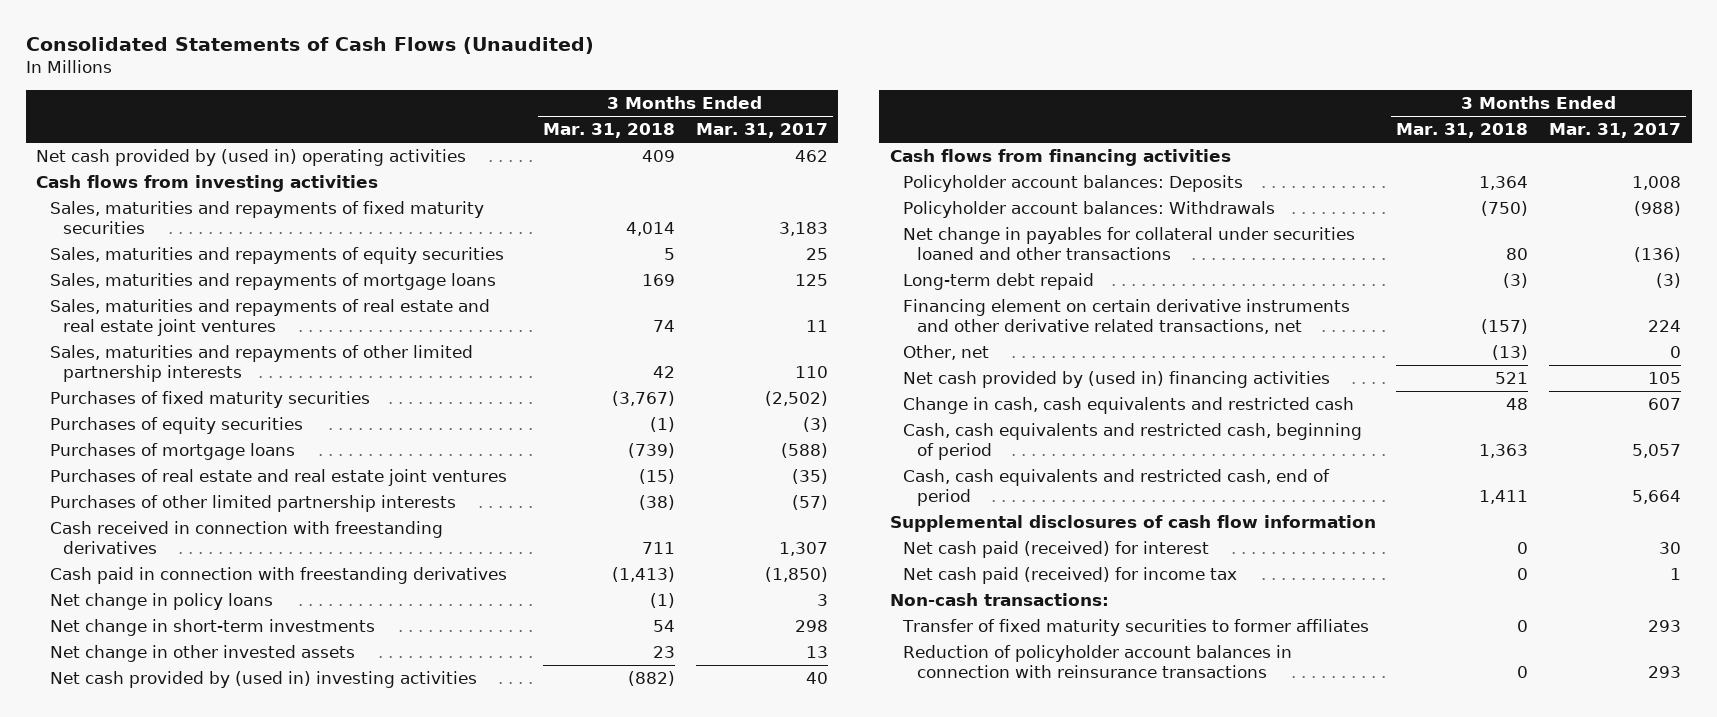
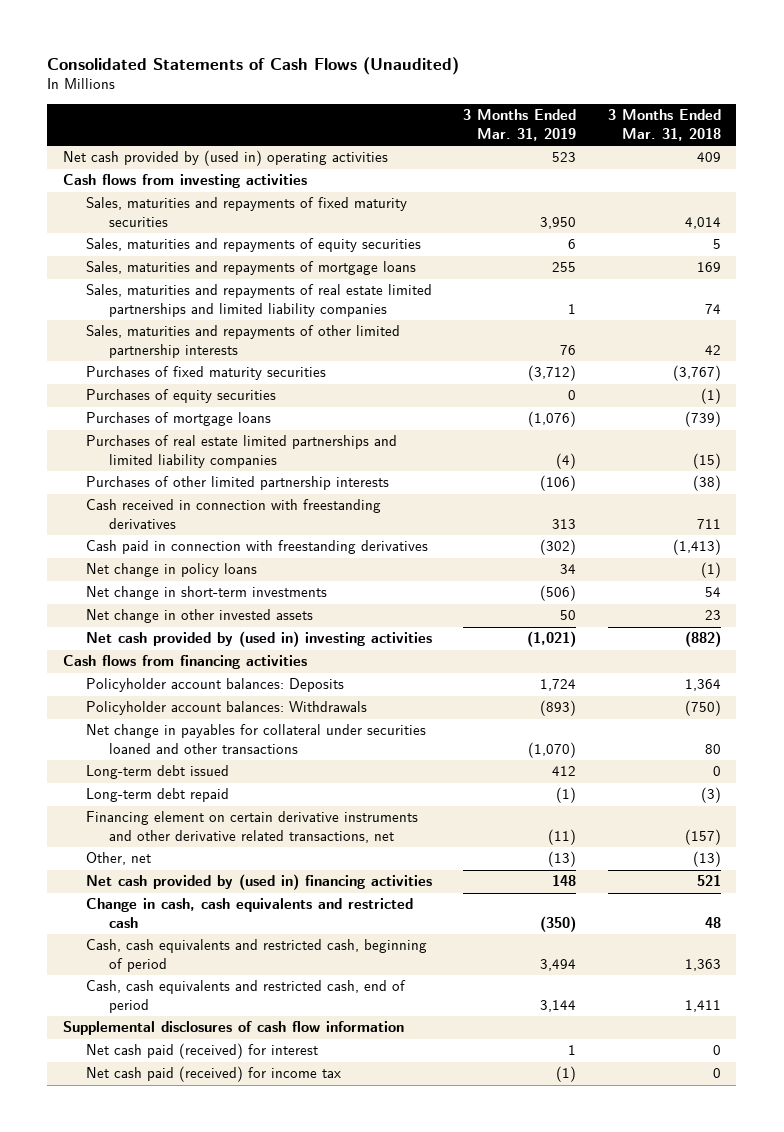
[695,123,828,139] Mar. 31, 2017 -> none
none -> [463,109,577,141] 3 Months Ended Mar. 31, 2019
[49,299,490,337] Sales, maturities and repayments of real estate and real estate joint ventures -> [85,284,432,317] Sales, maturities and repayments of real estate limited partnerships and limited liability companies
[49,469,507,487] Purchases of real estate and real estate joint ventures -> [85,435,397,468] Purchases of real estate limited partnerships and limited liability companies
none -> [85,765,229,780] Long-term debt issued
[889,593,1109,607] Non-cash transactions: -> none
[902,619,1370,637] Transfer of fixed maturity securities to former affiliates -> none
[903,645,1293,679] Reduction of policyholder account balances in connection with reinsurance transactions -> none

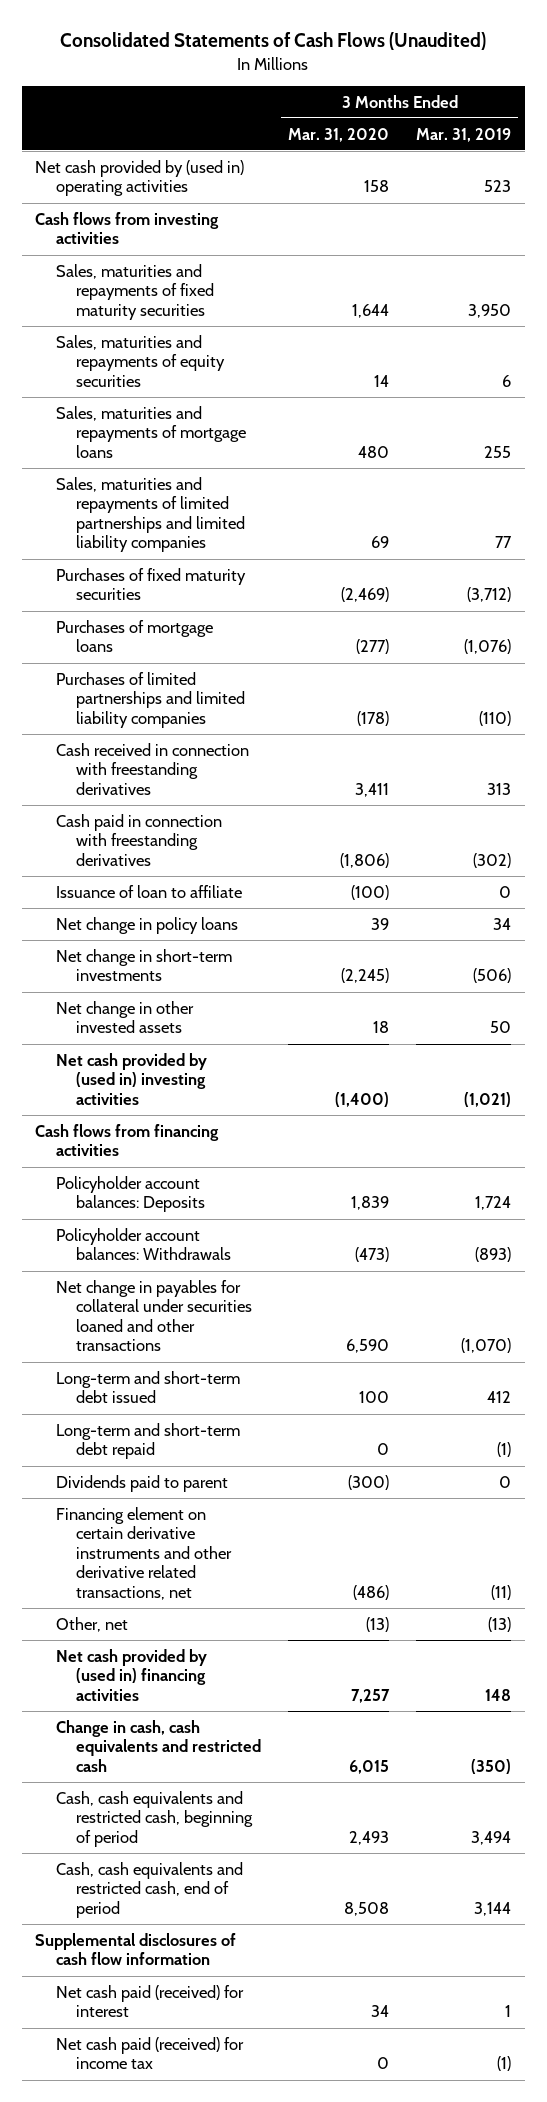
[607,109,721,141] 3 Months Ended Mar. 31, 2018 -> none
none -> [288,127,390,142] Mar. 31, 2020
[85,284,432,317] Sales, maturities and repayments of real estate limited partnerships and limited liability companies -> none
[85,325,400,358] Sales, maturities and repayments of other limited partnership interests -> [55,476,246,553] Sales, maturities and repayments of limited partnerships and limited liability companies
[560,344,577,355] 76 -> [495,536,513,549] 77
[85,389,276,404] Purchases of equity securities -> none
[85,435,397,468] Purchases of real estate limited partnerships and limited liability companies -> none
[85,476,389,491] Purchases of other limited partnership interests -> [55,671,246,728] Purchases of limited partnerships and limited liability companies
[540,475,577,492] (106) -> [479,710,512,726] (110)
none -> [55,884,242,898] Issuance of loan to affiliate
[85,765,229,780] Long-term debt issued -> [55,1370,240,1404] Long-term and short-term debt issued
[85,788,229,803] Long-term debt repaid -> [55,1422,240,1460] Long-term and short-term debt repaid
none -> [55,1474,228,1492] Dividends paid to parent

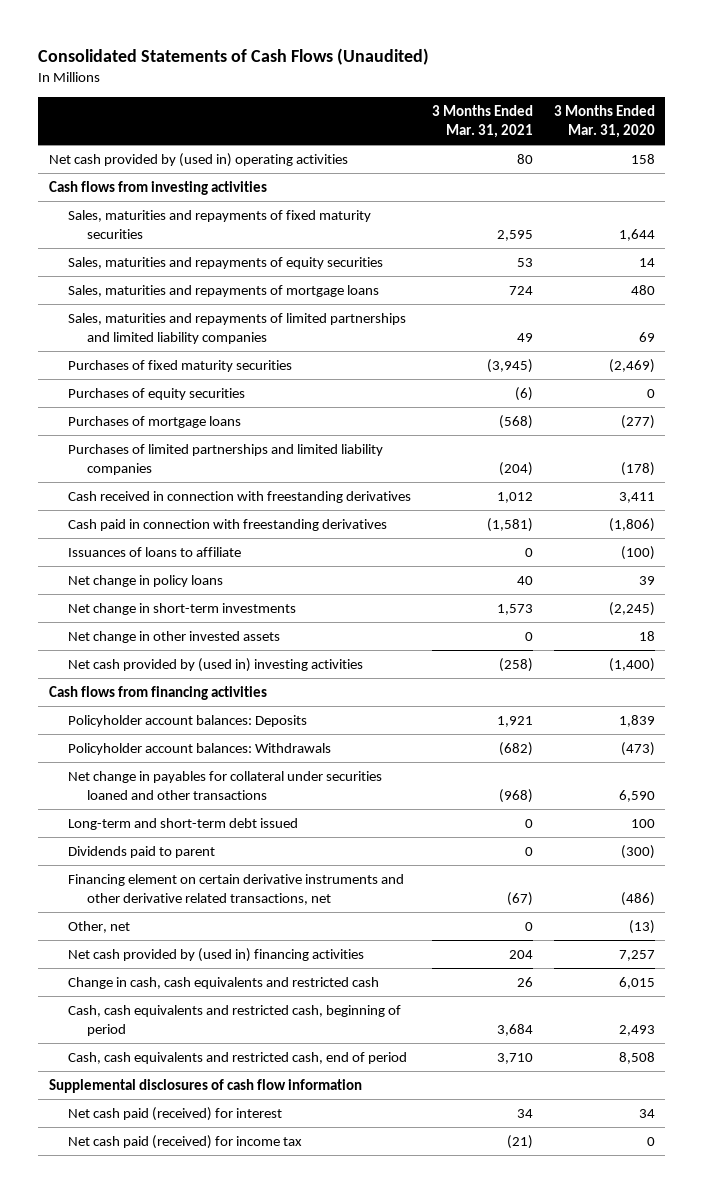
[416,127,512,142] Mar. 31, 2019 -> none
none -> [431,105,533,138] 3 Months Ended Mar. 31, 2021
none -> [67,388,245,401] Purchases of equity securities
[55,884,242,898] Issuance of loan to affiliate -> [67,547,241,558] Issuances of loans to affiliate
[55,1422,240,1460] Long-term and short-term debt repaid -> none

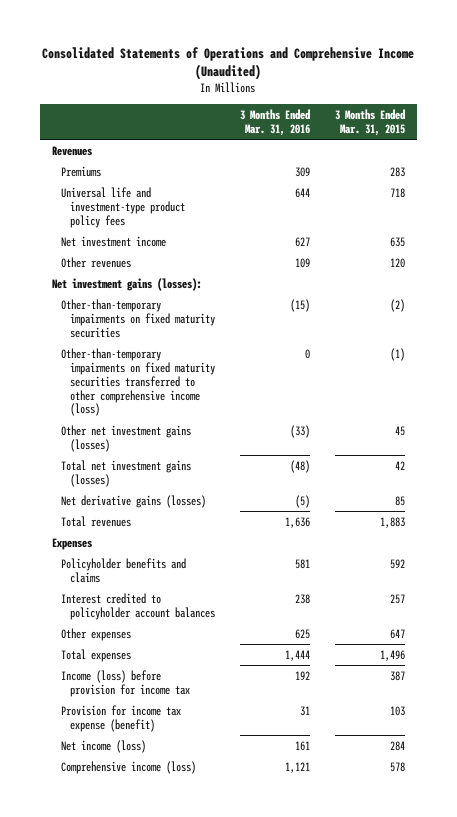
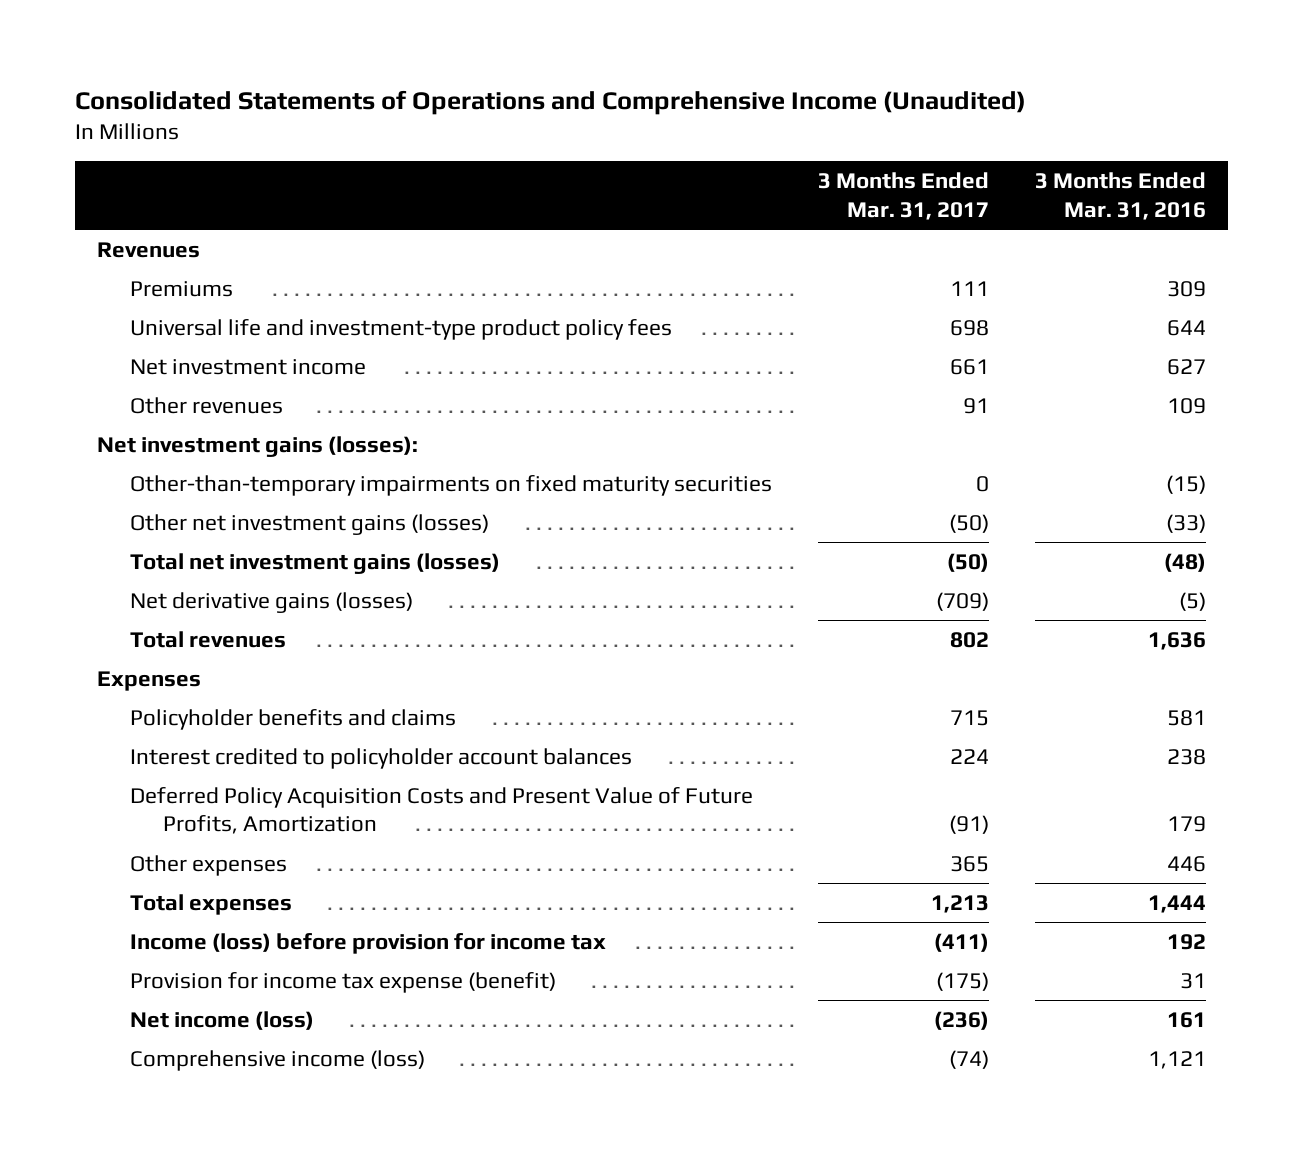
[334,108,405,136] 3 Months Ended Mar. 31, 2015 -> none
none -> [817,172,989,220] 3 Months Ended Mar. 31, 2017
[60,347,215,417] Other-than-temporary impairments on fixed maturity securities transferred to other comprehensive income (loss) -> none
none -> [130,786,754,835] Deferred Policy Acquisition Costs and Present Value of Future Profits, Amortization
[294,628,310,639] 625 -> [1166,855,1206,872] 446

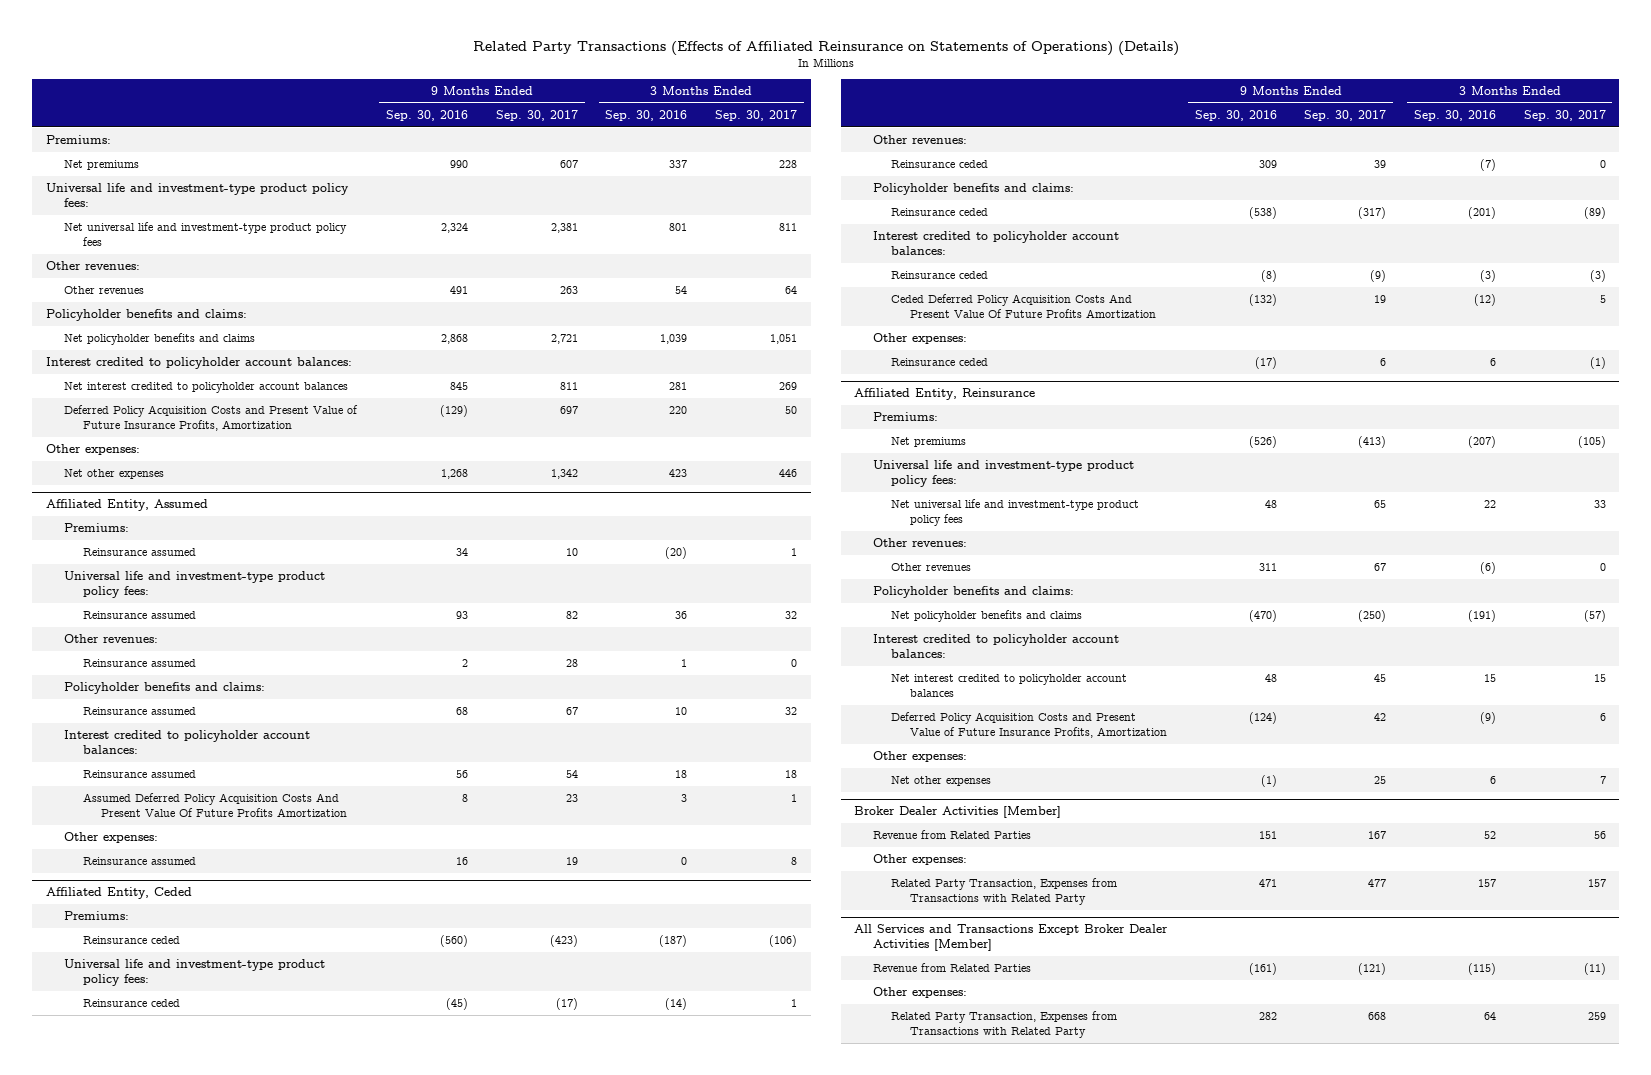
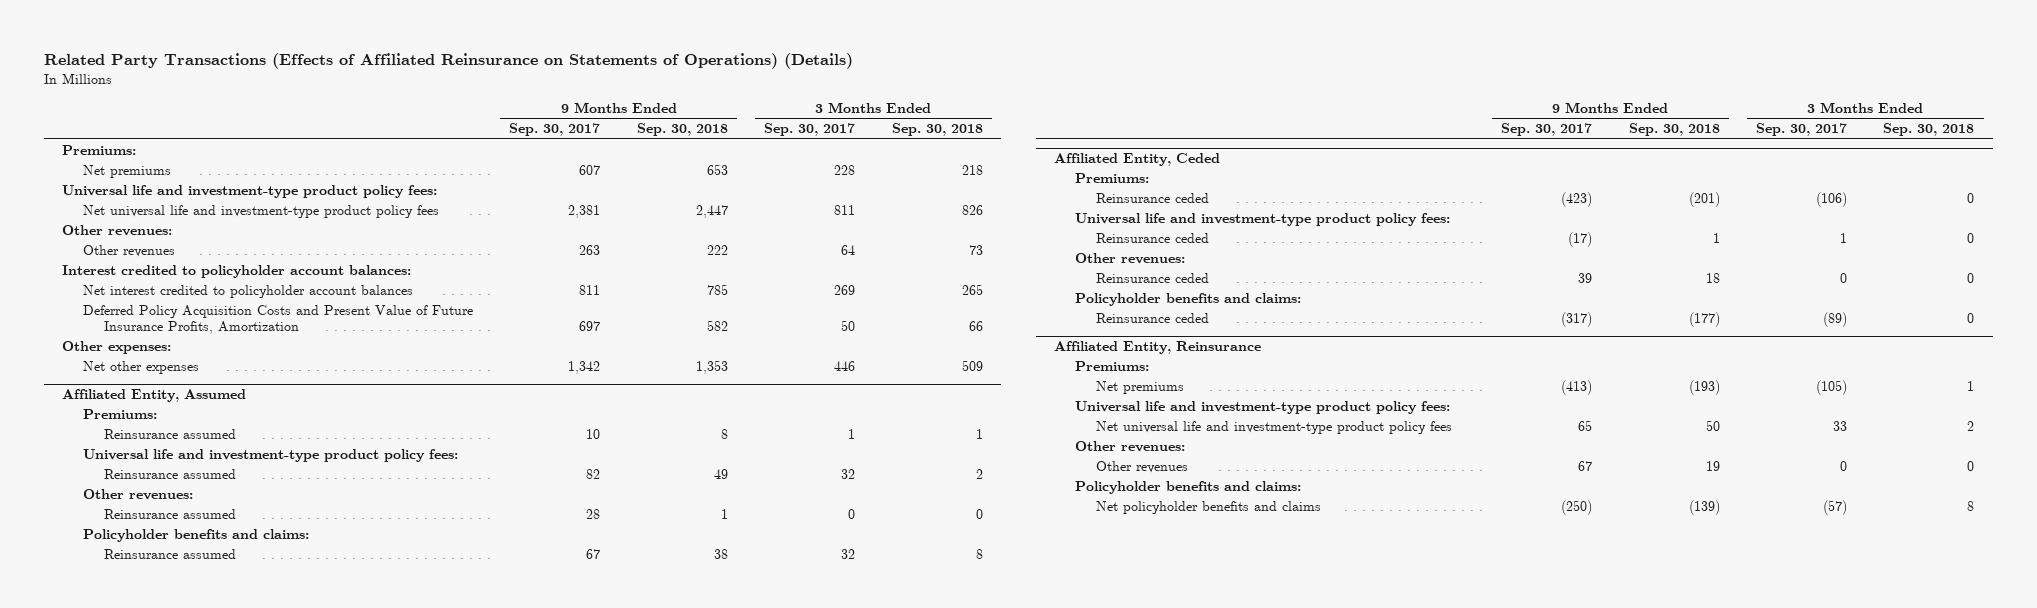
[386,110,469,122] Sep. 30, 2016 -> none
[605,110,688,122] Sep. 30, 2016 -> none
none -> [636,123,728,137] Sep. 30, 2018
none -> [891,123,983,137] Sep. 30, 2018
[45,309,247,322] Policyholder benefits and claims: -> none
[64,333,256,346] Net policyholder benefits and claims -> none
[64,730,311,754] Interest credited to policyholder account balances: -> none
[82,770,196,779] Reinsurance assumed -> none
[82,793,348,817] Assumed Deferred Policy Acquisition Costs And Present Value Of Future Profits Amortization -> none
[64,832,159,844] Other expenses: -> none
[82,857,196,866] Reinsurance assumed -> none
[872,231,1119,255] Interest credited to policyholder account balances: -> none
[891,271,989,280] Reinsurance ceded -> none
[891,294,1156,318] Ceded Deferred Policy Acquisition Costs And Present Value Of Future Profits Amortization -> none
[872,333,967,345] Other expenses: -> none
[891,358,989,367] Reinsurance ceded -> none
[872,634,1119,658] Interest credited to policyholder account balances: -> none
[891,674,1128,697] Net interest credited to policyholder account balances -> none
[891,712,1167,738] Deferred Policy Acquisition Costs and Present Value of Future Insurance Profits, Amortization -> none
[872,751,967,763] Other expenses: -> none
[891,776,992,787] Net other expenses -> none
[854,806,1062,819] Broker Dealer Activities [Member] -> none
[872,830,1031,840] Revenue from Related Parties -> none
[872,854,967,866] Other expenses: -> none
[891,878,1118,905] Related Party Transaction, Expenses from Transactions with Related Party -> none
[854,924,1169,952] All Services and Transactions Except Broker Dealer Activities [Member] -> none
[872,963,1031,973] Revenue from Related Parties -> none
[872,987,967,999] Other expenses: -> none
[891,1011,1118,1038] Related Party Transaction, Expenses from Transactions with Related Party -> none

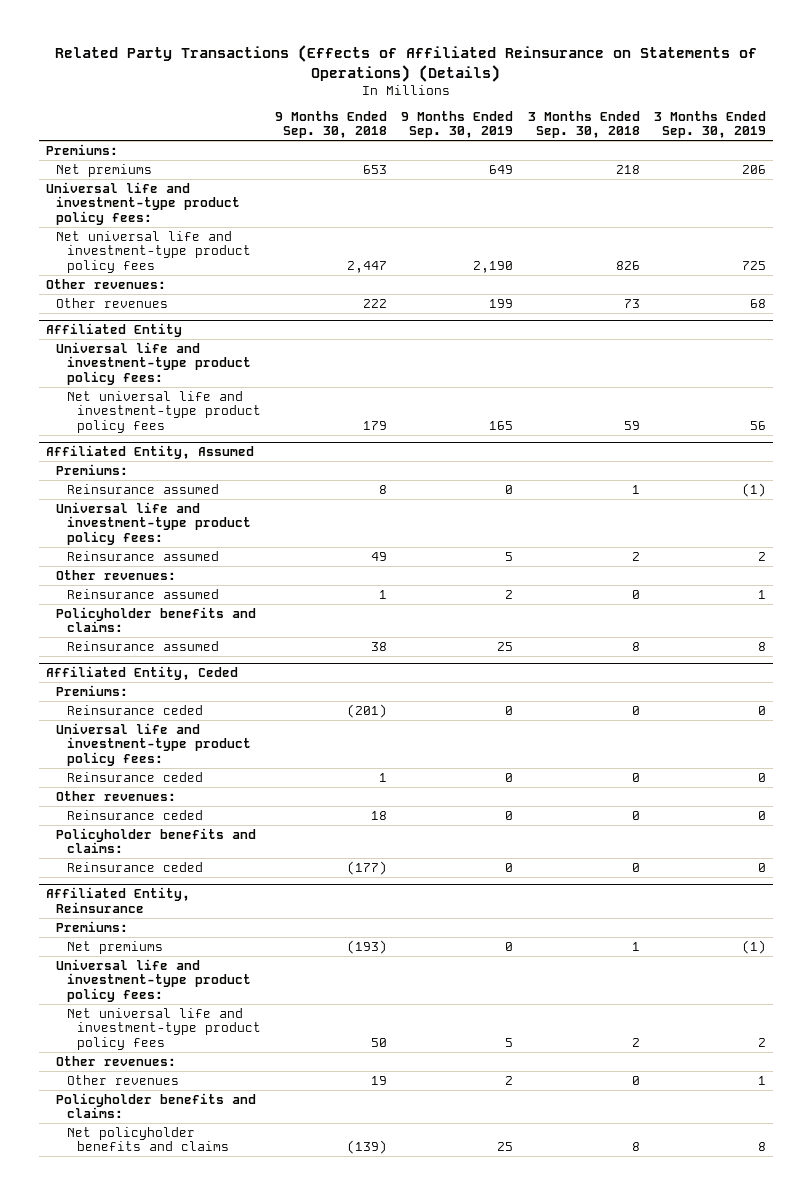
[509,123,601,137] Sep. 30, 2017 -> none
[764,123,856,137] Sep. 30, 2017 -> none
none -> [401,110,514,139] 9 Months Ended Sep. 30, 2019
none -> [654,110,767,139] 3 Months Ended Sep. 30, 2019
[62,264,412,278] Interest credited to policyholder account balances: -> none
[82,284,413,298] Net interest credited to policyholder account balances -> none
[82,304,473,335] Deferred Policy Acquisition Costs and Present Value of Future Insurance Profits, Amortization -> none
[62,340,172,354] Other expenses: -> none
[82,360,199,374] Net other expenses -> none
none -> [46,323,183,338] Affiliated Entity
none -> [56,341,251,385] Universal life and investment-type product policy fees:
none -> [66,390,261,433] Net universal life and investment-type product policy fees

